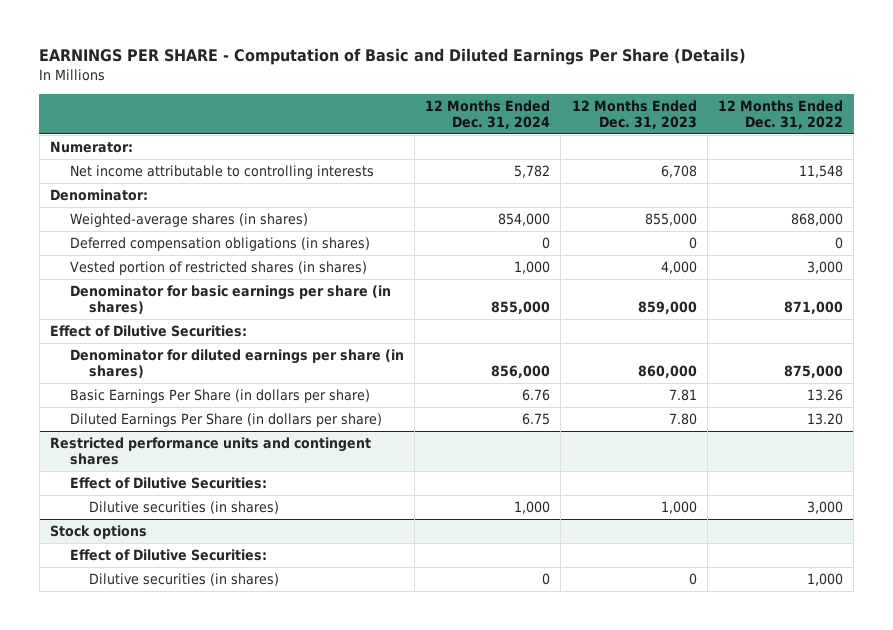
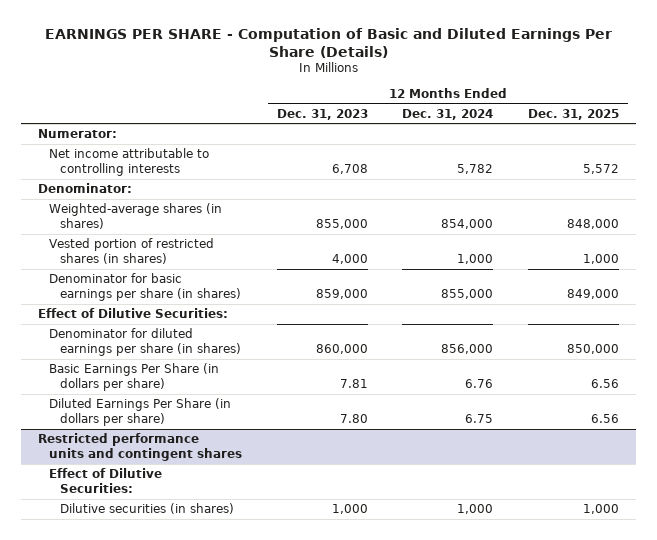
[718,99,844,129] 12 Months Ended Dec. 31, 2022 -> none
none -> [527,108,619,120] Dec. 31, 2025
[69,236,370,251] Deferred compensation obligations (in shares) -> none
[50,524,148,539] Stock options -> none
[69,548,267,561] Effect of Dilutive Securities: -> none
[89,572,280,586] Dilutive securities (in shares) -> none

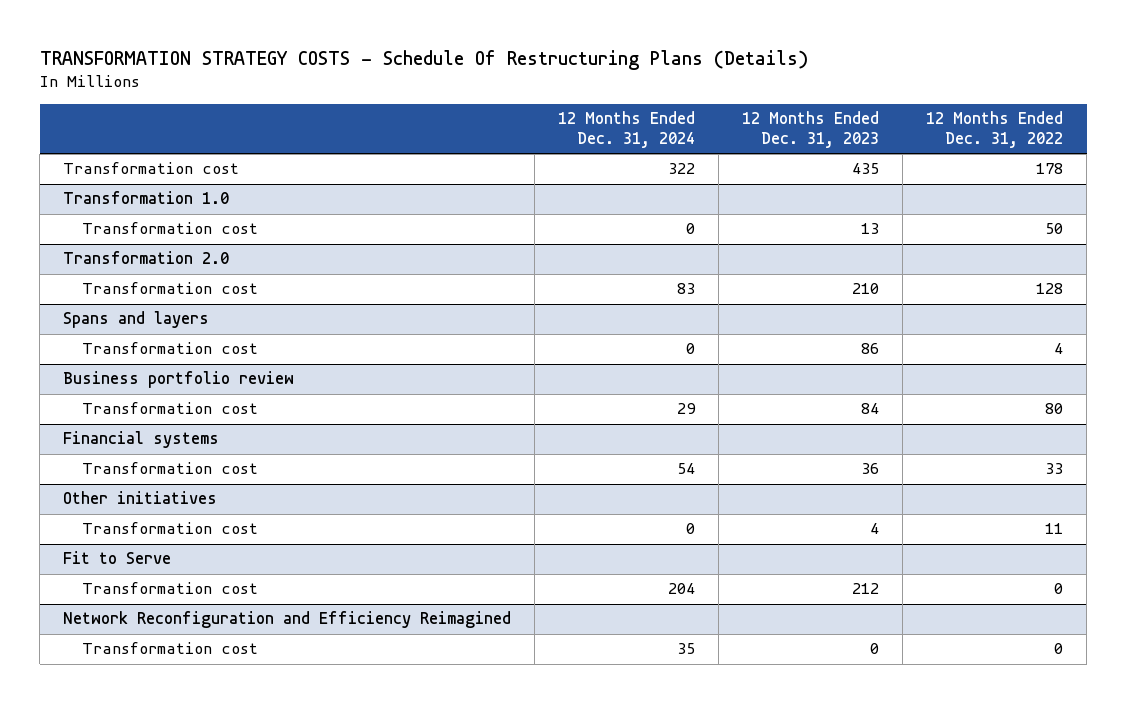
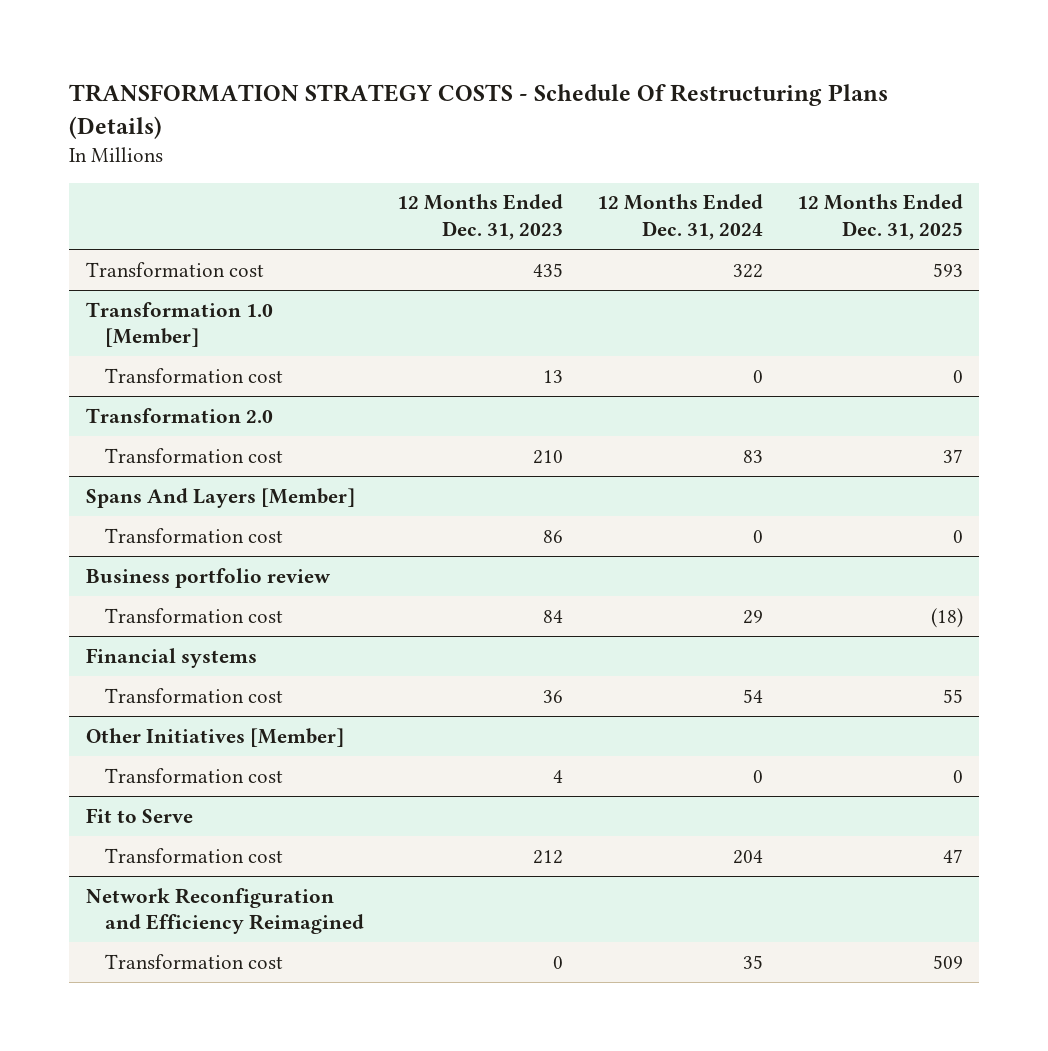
[926,110,1064,149] 12 Months Ended Dec. 31, 2022 -> none
none -> [796,194,963,241] 12 Months Ended Dec. 31, 2025
[63,191,230,205] Transformation 1.0 -> [85,301,273,348] Transformation 1.0 [Member]
[63,311,210,329] Spans and layers -> [85,487,355,508] Spans And Layers [Member]
[63,491,218,505] Other initiatives -> [85,727,344,747] Other Initiatives [Member]

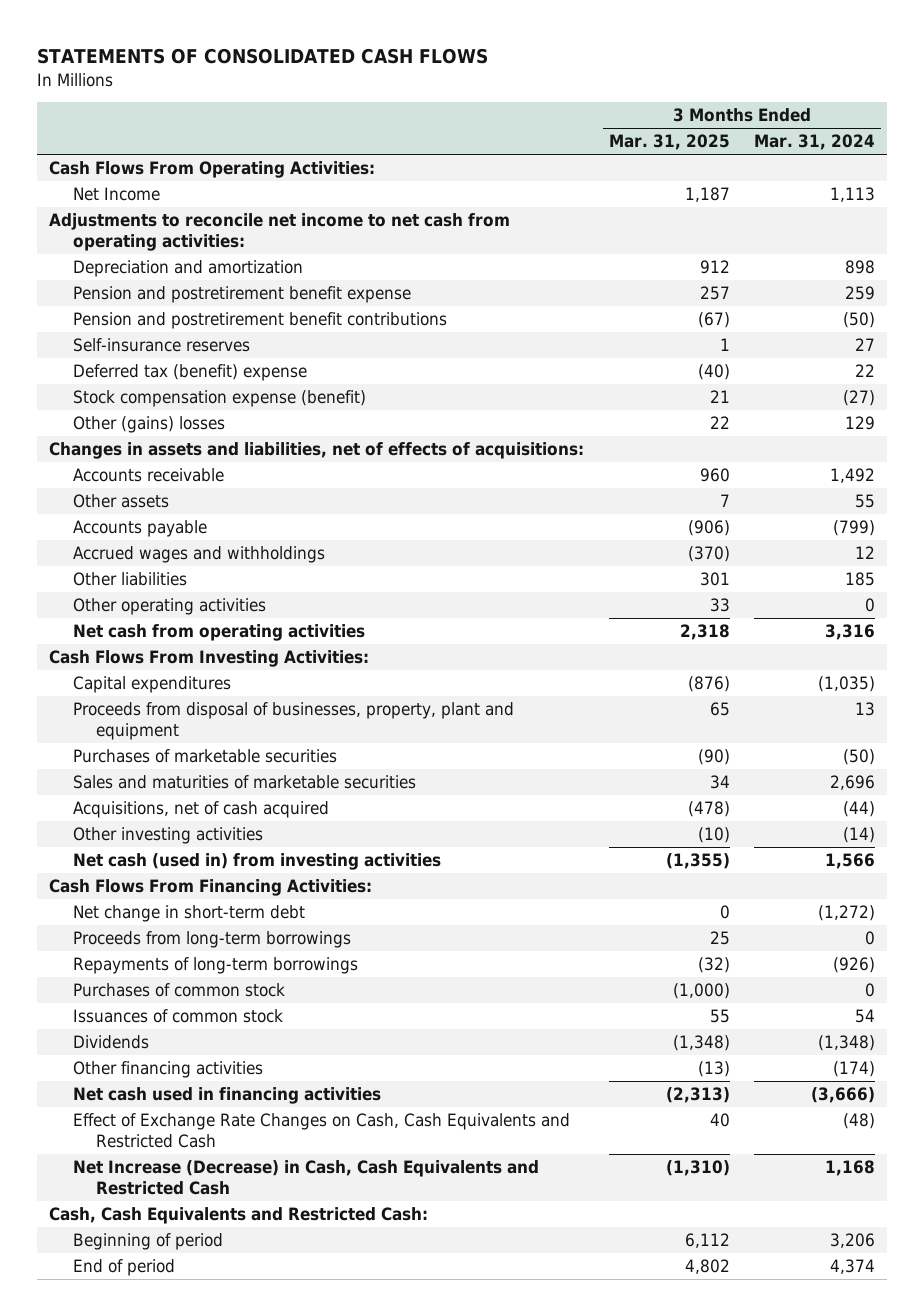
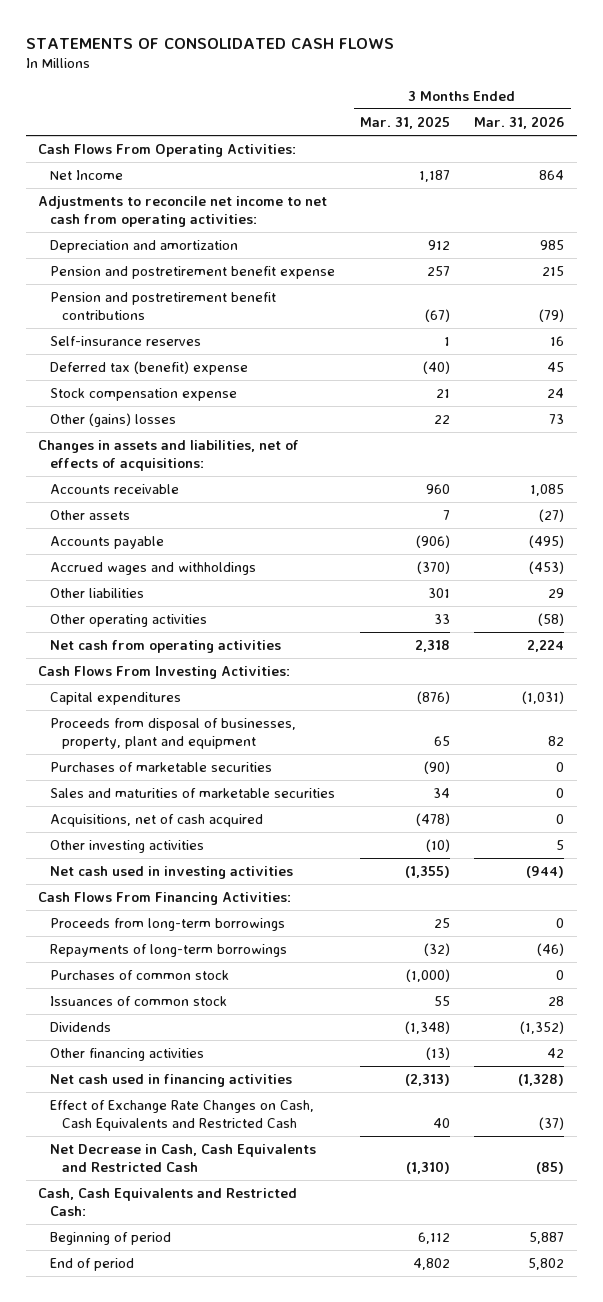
[753,134,875,151] Mar. 31, 2024 -> none
none -> [474,116,565,130] Mar. 31, 2026
[72,390,366,408] Stock compensation expense (benefit) -> [50,388,238,402] Stock compensation expense
[72,853,441,871] Net cash (used in) from investing activities -> [50,866,294,880] Net cash used in investing activities
[72,905,305,923] Net change in short-term debt -> none
[72,1160,539,1196] Net Increase (Decrease) in Cash, Cash Equivalents and Restricted Cash -> [50,1144,317,1172] Net Decrease in Cash, Cash Equivalents and Restricted Cash

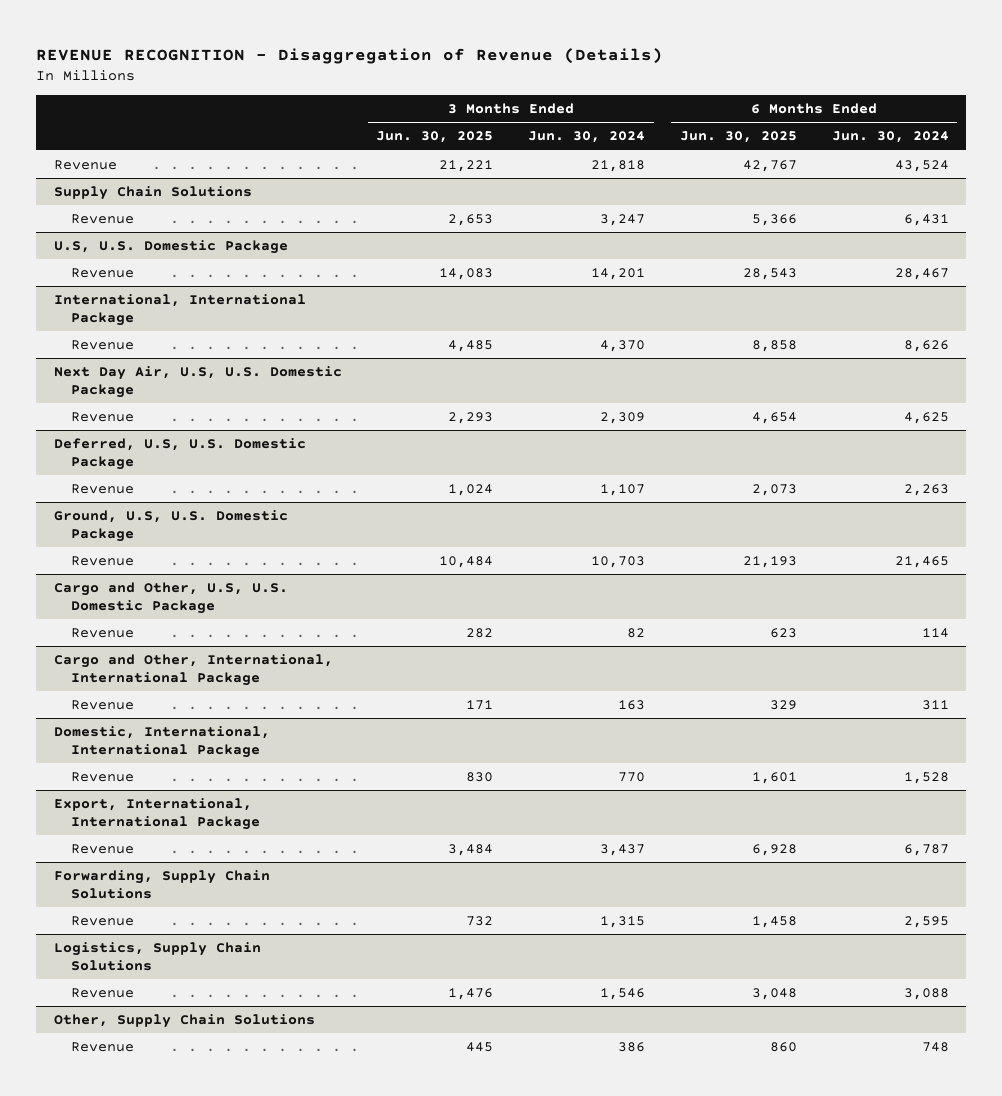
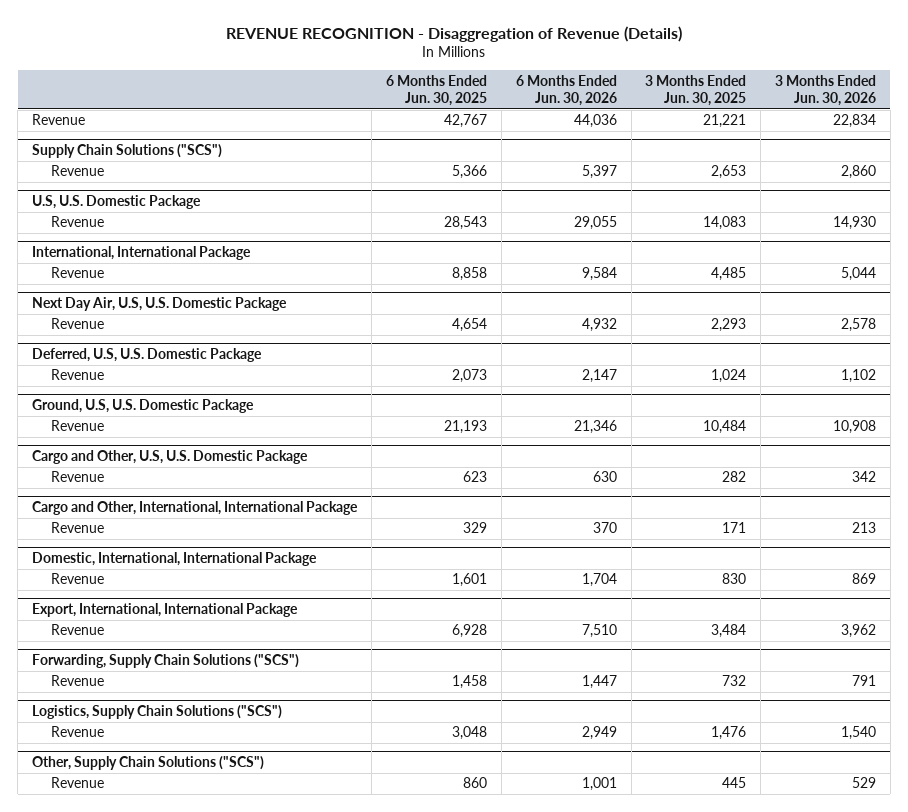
[528,131,646,144] Jun. 30, 2024 -> none
[831,131,949,144] Jun. 30, 2024 -> none
none -> [515,74,617,106] 6 Months Ended Jun. 30, 2026
none -> [775,74,877,106] 3 Months Ended Jun. 30, 2026
[53,186,252,201] Supply Chain Solutions -> [32,143,223,158] Supply Chain Solutions ("SCS")
[53,870,270,899] Forwarding, Supply Chain Solutions -> [32,653,300,668] Forwarding, Supply Chain Solutions ("SCS")
[53,942,261,971] Logistics, Supply Chain Solutions -> [32,704,283,719] Logistics, Supply Chain Solutions ("SCS")
[53,1014,315,1029] Other, Supply Chain Solutions -> [32,755,265,770] Other, Supply Chain Solutions ("SCS")

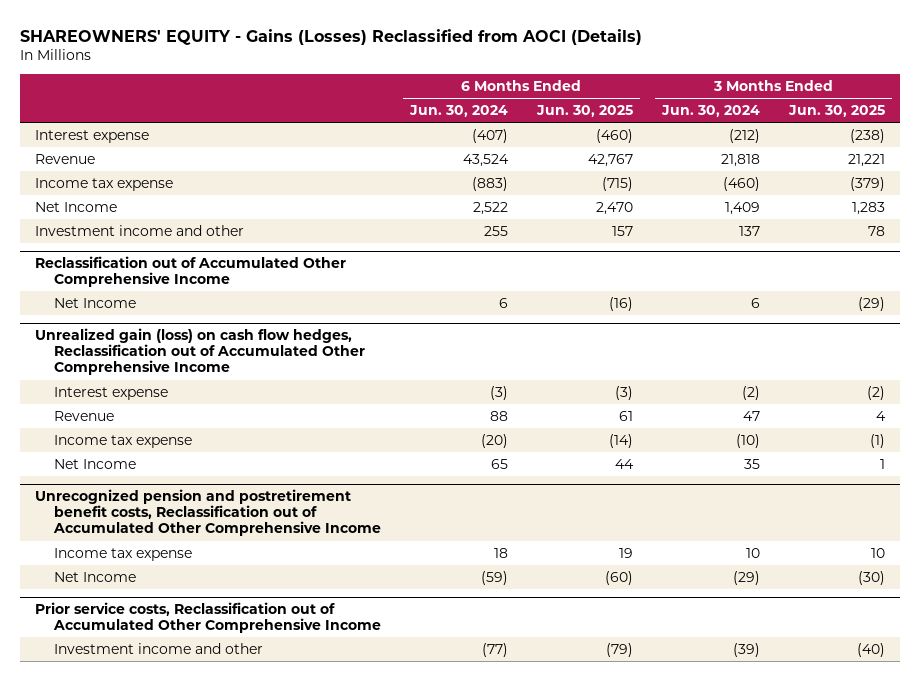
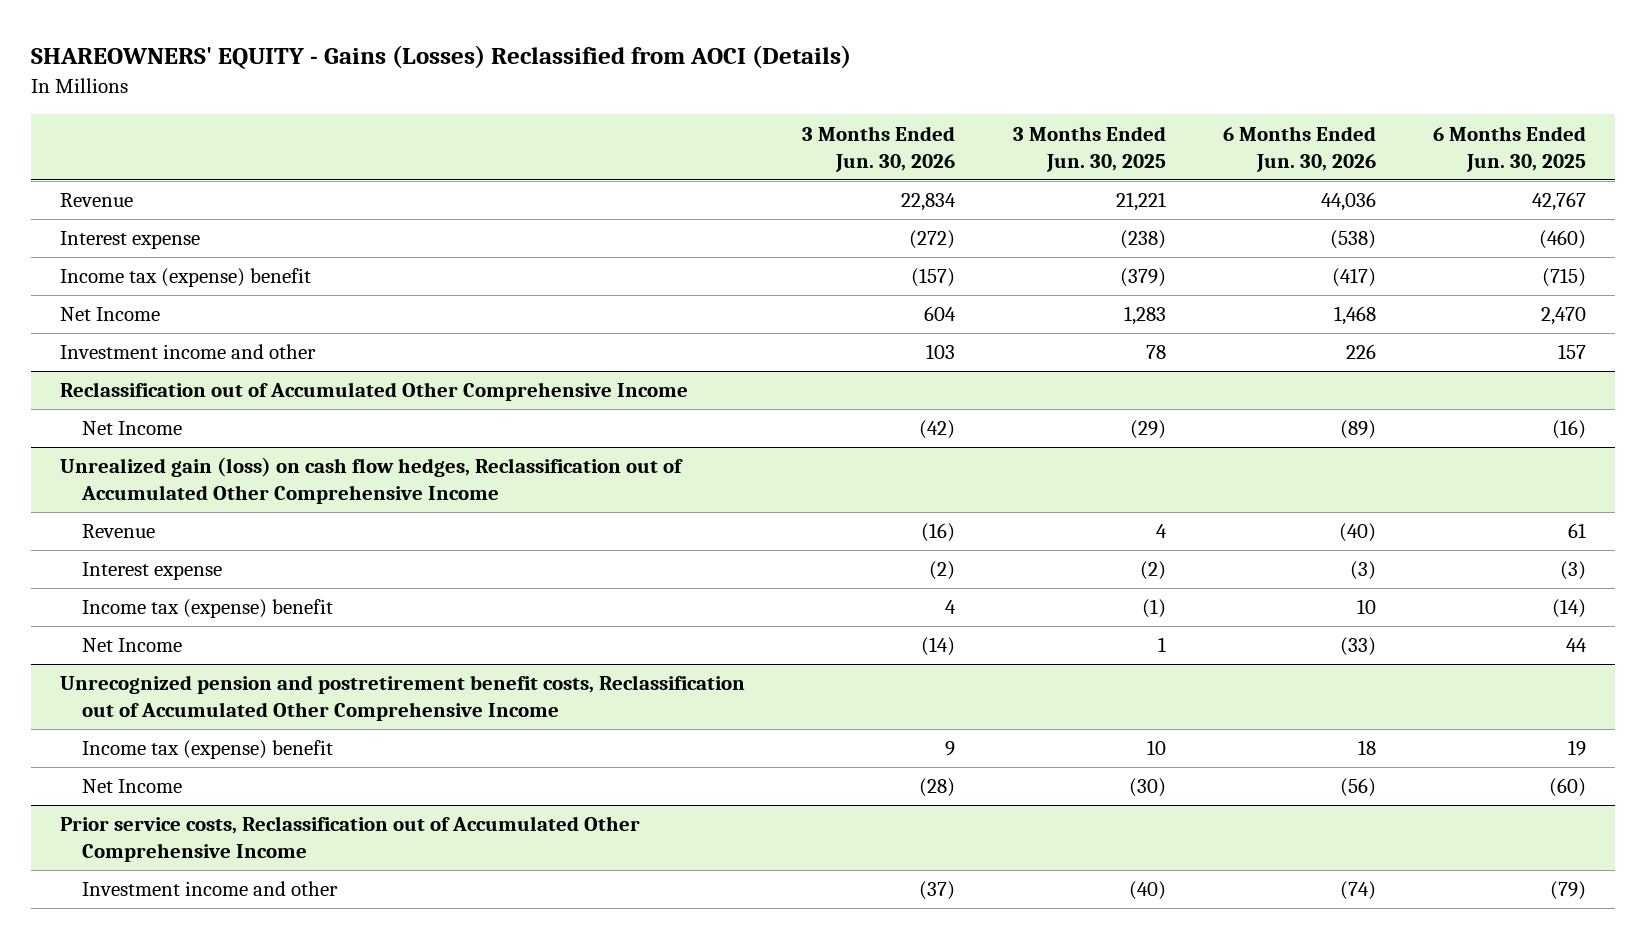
[408,105,508,118] Jun. 30, 2024 -> none
[661,105,761,118] Jun. 30, 2024 -> none
none -> [802,125,956,172] 3 Months Ended Jun. 30, 2026
none -> [1223,125,1377,172] 6 Months Ended Jun. 30, 2026
[34,129,149,143] Interest expense -> [60,231,201,250] Interest expense
[34,177,173,191] Income tax expense -> [60,268,312,288] Income tax (expense) benefit
[53,386,168,400] Interest expense -> [81,562,222,581] Interest expense
[53,434,192,448] Income tax expense -> [81,599,333,619] Income tax (expense) benefit
[53,547,192,561] Income tax expense -> [81,740,333,760] Income tax (expense) benefit

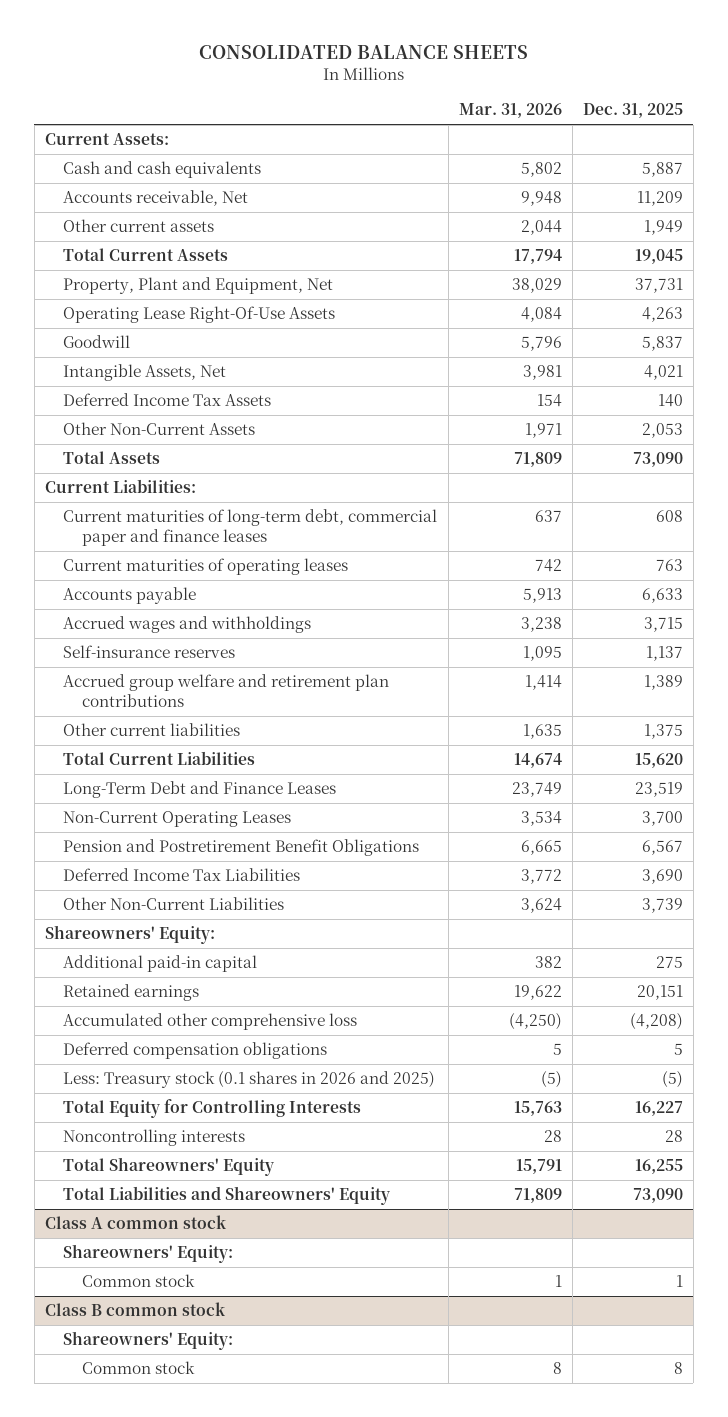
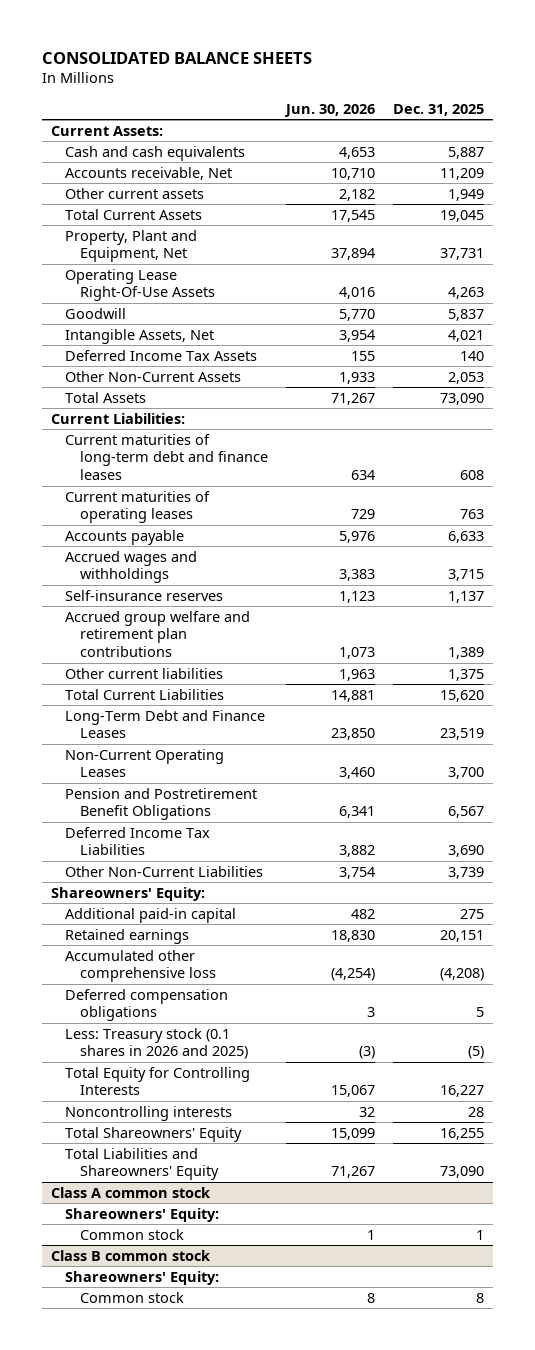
[458,103,562,119] Mar. 31, 2026 -> none
none -> [283,103,375,117] Jun. 30, 2026
[63,509,438,546] Current maturities of long-term debt, commercial paper and finance leases -> [65,433,268,481] Current maturities of long-term debt and finance leases

